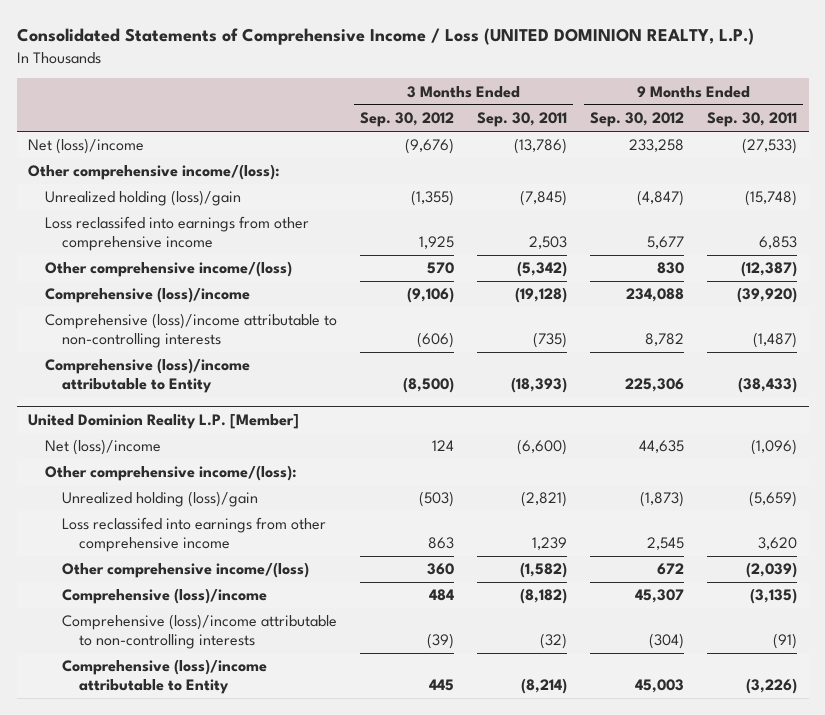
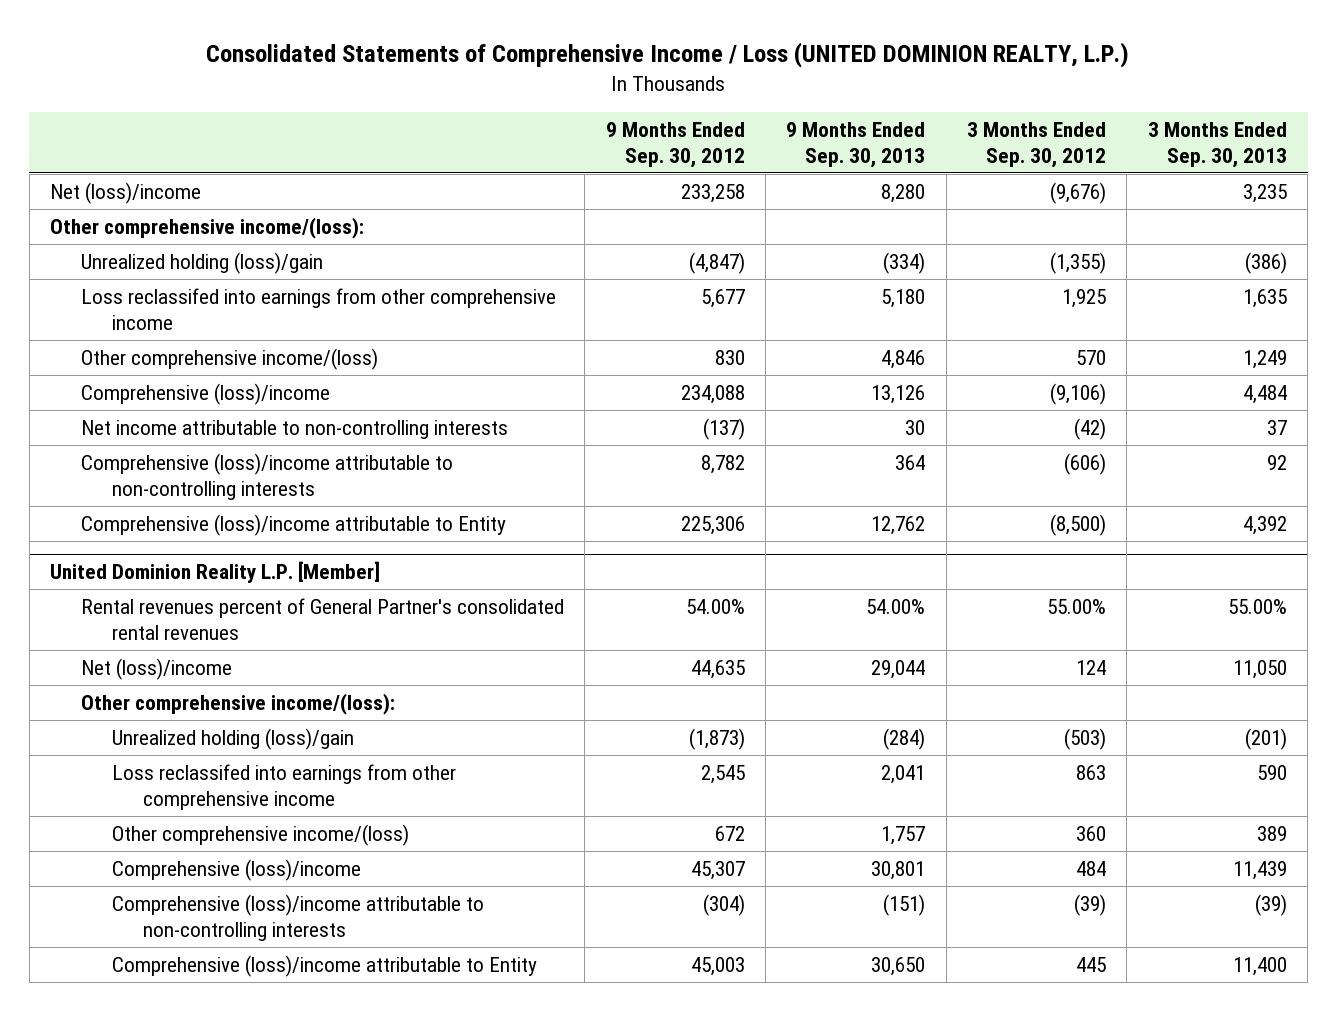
[477,112,568,128] Sep. 30, 2011 -> none
[707,112,798,128] Sep. 30, 2011 -> none
none -> [786,121,926,168] 9 Months Ended Sep. 30, 2013
none -> [1147,121,1287,168] 3 Months Ended Sep. 30, 2013
none -> [80,419,508,439] Net income attributable to non-controlling interests
none -> [80,597,564,641] Rental revenues percent of General Partner's consolidated rental revenues

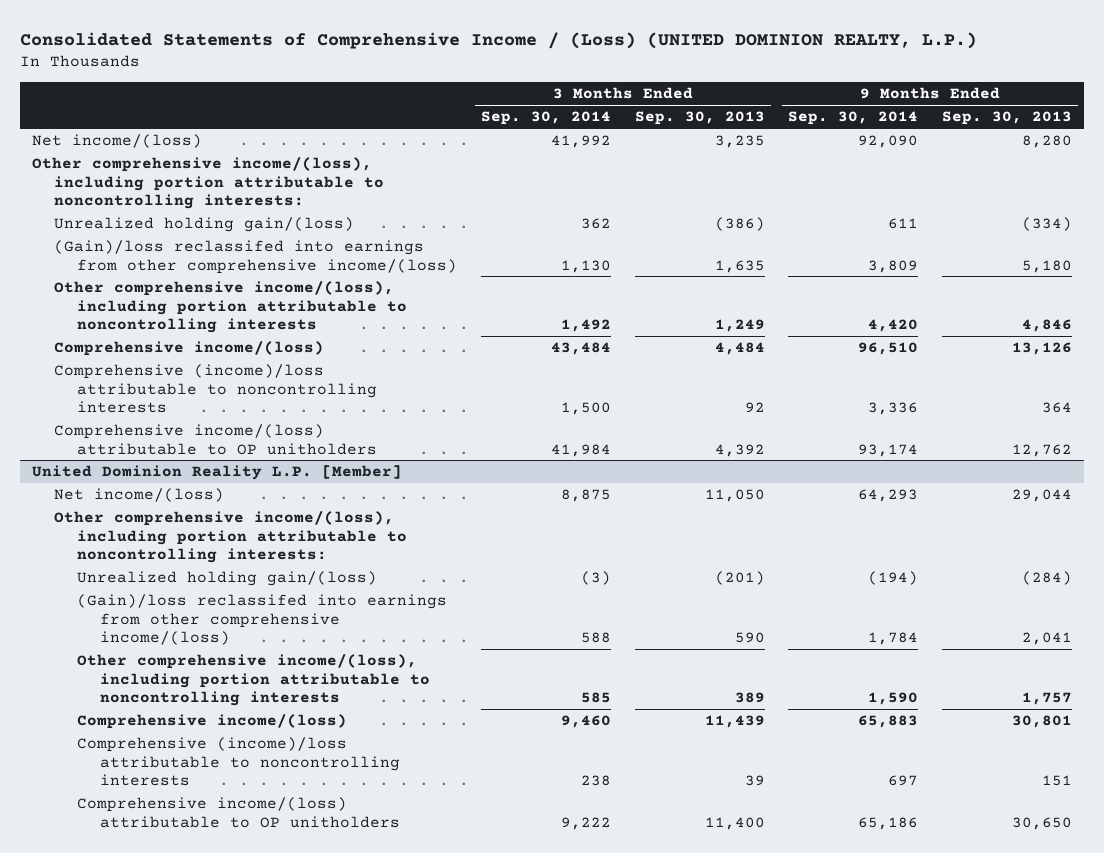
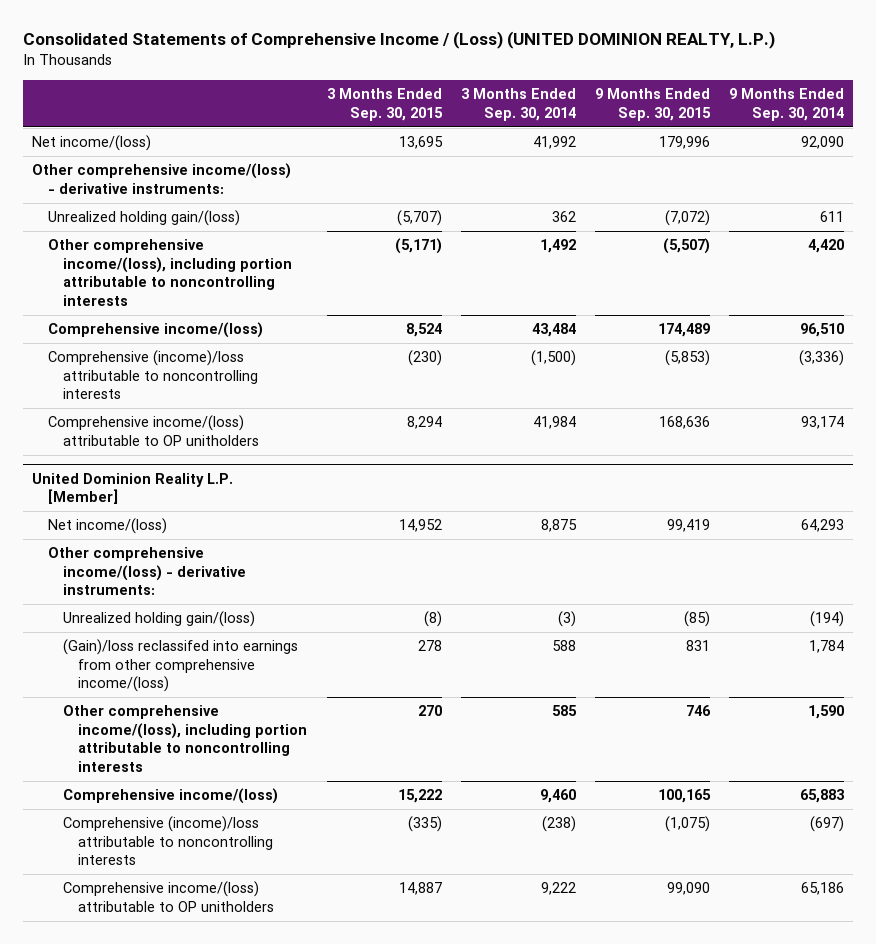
[634,111,765,126] Sep. 30, 2013 -> none
[942,111,1073,126] Sep. 30, 2013 -> none
none -> [326,88,443,121] 3 Months Ended Sep. 30, 2015
none -> [594,88,711,121] 9 Months Ended Sep. 30, 2015
[31,157,385,210] Other comprehensive income/(loss), including portion attributable to noncontrolling interests: -> [32,163,292,194] Other comprehensive income/(loss) - derivative instruments:
[54,240,458,274] (Gain)/loss reclassifed into earnings from other comprehensive income/(loss) -> none
[560,402,611,416] 1,500 -> [530,350,576,367] (1,500)
[868,402,919,416] 3,336 -> [798,350,844,367] (3,336)
[54,511,408,564] Other comprehensive income/(loss), including portion attributable to noncontrolling interests: -> [47,547,247,596] Other comprehensive income/(loss) - derivative instruments:
[580,775,611,787] 238 -> [541,816,576,833] (238)
[888,775,919,787] 697 -> [809,816,844,833] (697)

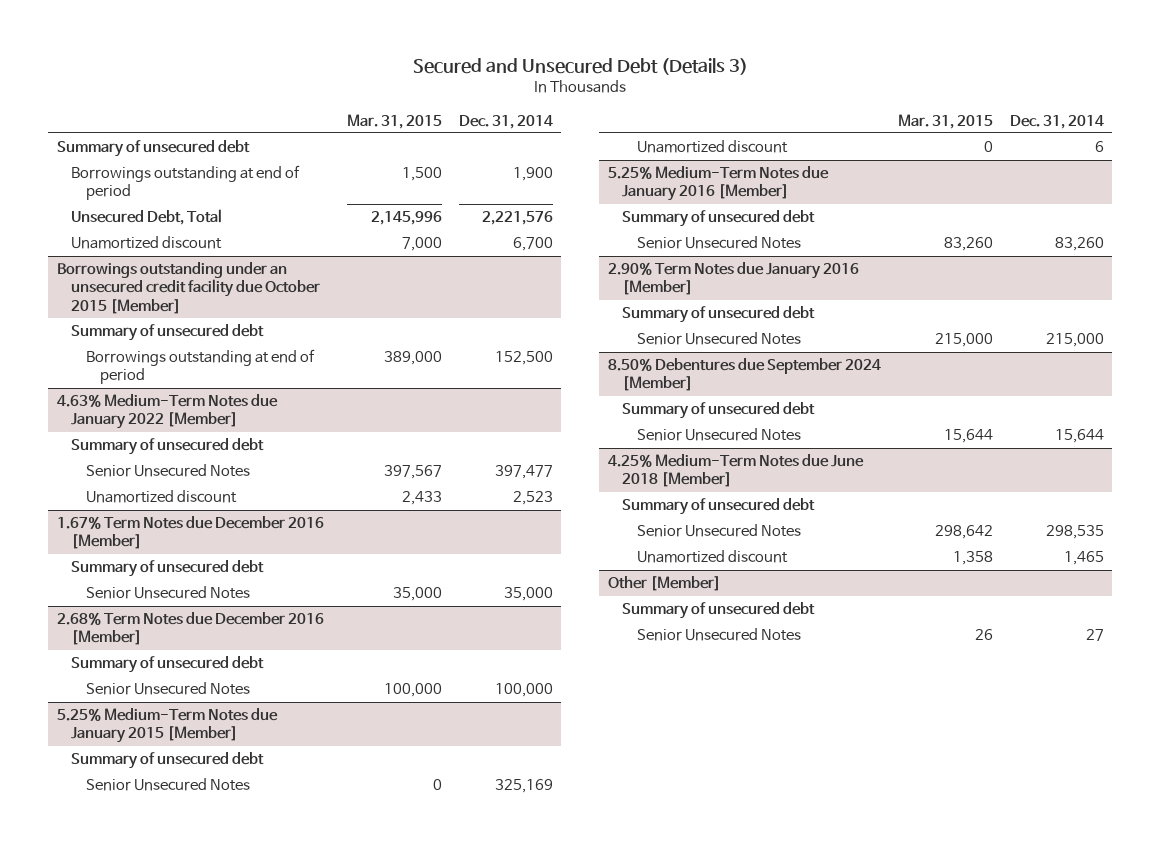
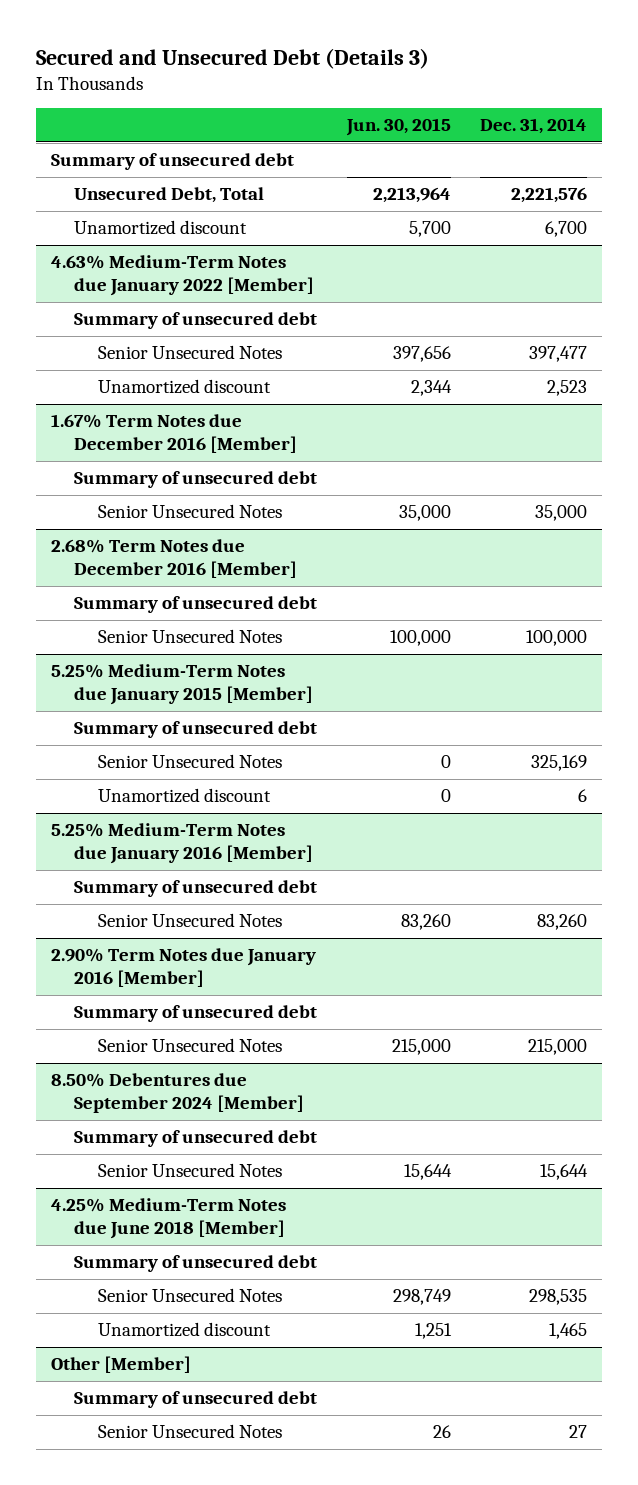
[346,113,442,129] Mar. 31, 2015 -> none
none -> [345,118,451,137] Jun. 30, 2015
[71,165,301,201] Borrowings outstanding at end of period -> none
[56,262,321,314] Borrowings outstanding under an unsecured credit facility due October 2015 [Member] -> none
[71,324,265,342] Summary of unsecured debt -> none
[85,349,315,385] Borrowings outstanding at end of period -> none

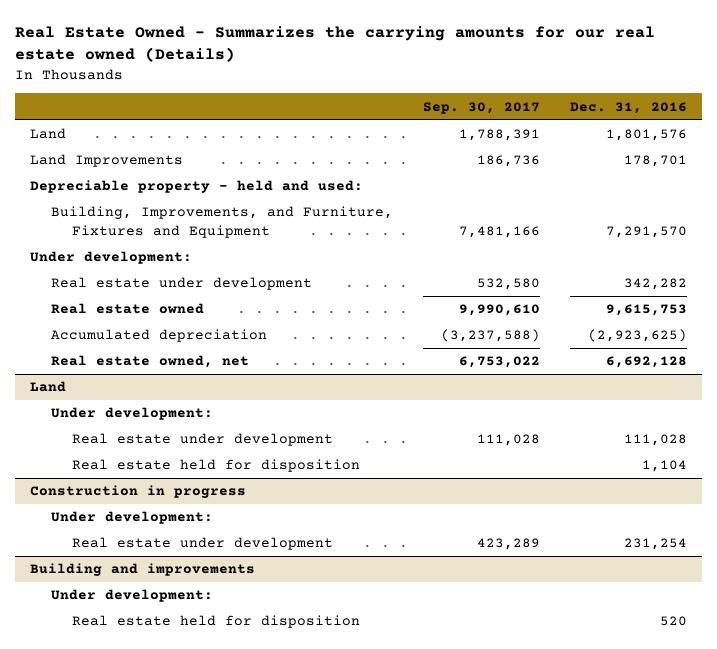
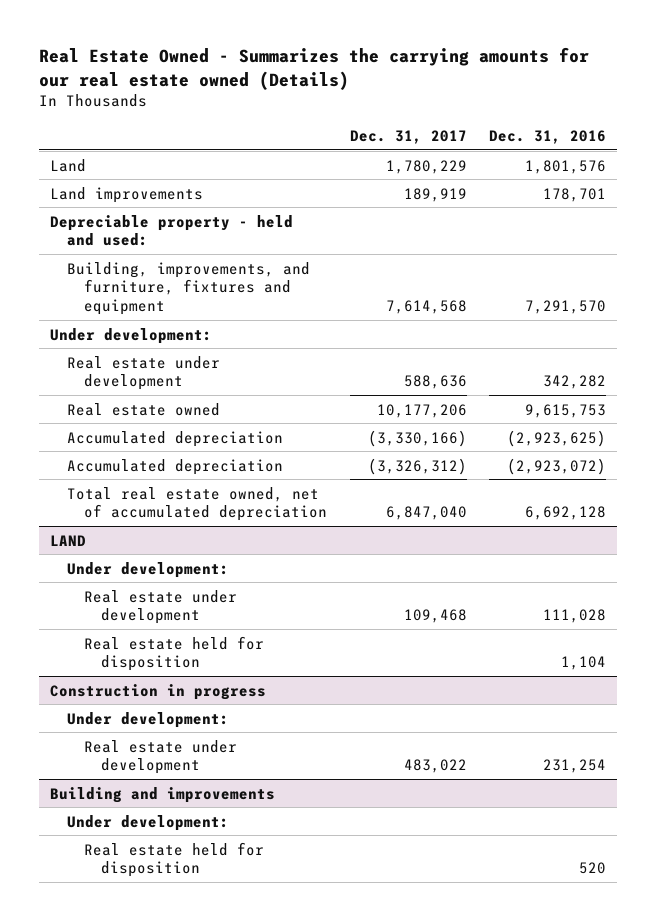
[422,101,540,114] Sep. 30, 2017 -> none
none -> [349,129,467,144] Dec. 31, 2017
[29,154,183,168] Land Improvements -> [50,186,204,203] Land improvements
[50,206,393,238] Building, Improvements, and Furniture, Fixtures and Equipment -> [67,261,311,315] Building, improvements, and furniture, fixtures and equipment
none -> [67,458,284,475] Accumulated depreciation
[50,355,249,369] Real estate owned, net -> [67,486,328,522] Total real estate owned, net of accumulated depreciation
[29,381,66,393] Land -> [50,534,87,546] LAND

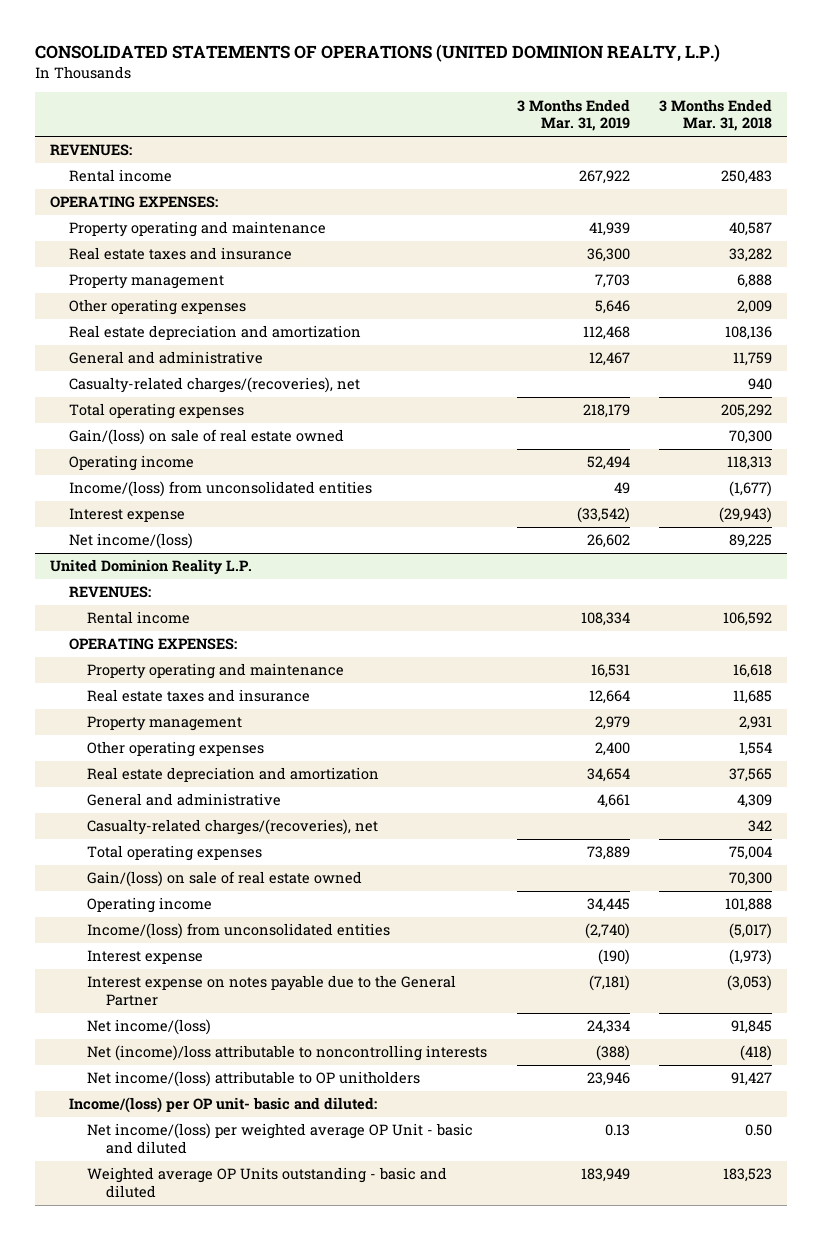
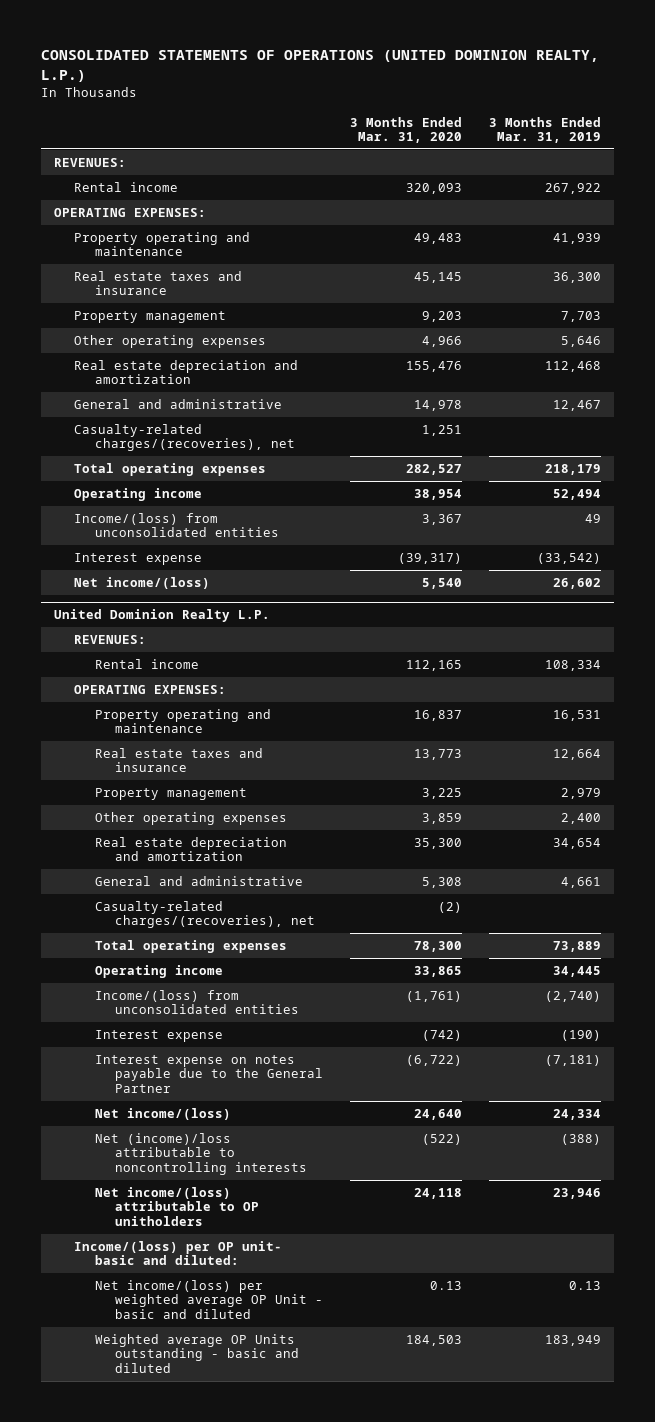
[659,98,773,132] 3 Months Ended Mar. 31, 2018 -> none
none -> [349,116,462,144] 3 Months Ended Mar. 31, 2020
[68,429,344,446] Gain/(loss) on sale of real estate owned -> none
[50,559,253,576] United Dominion Reality L.P. -> [54,609,271,623] United Dominion Realty L.P.
[87,871,363,888] Gain/(loss) on sale of real estate owned -> none

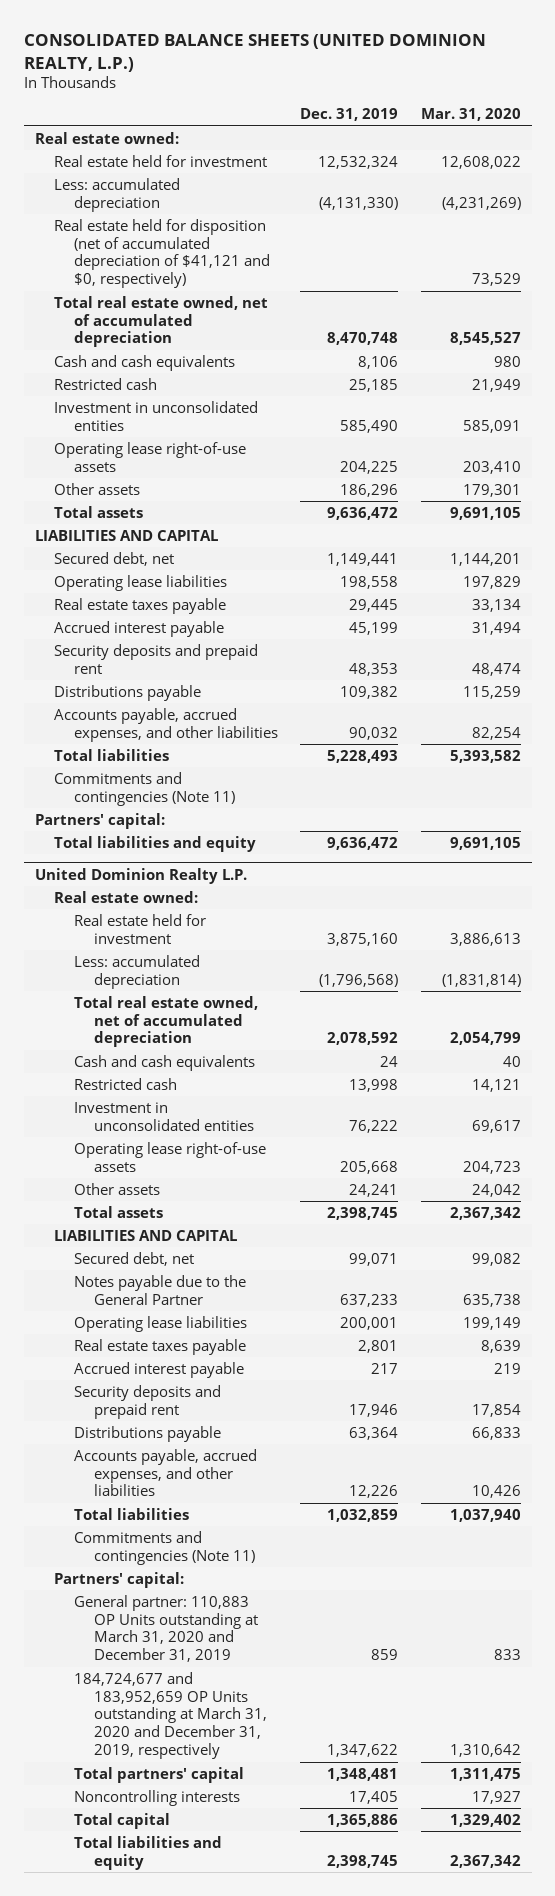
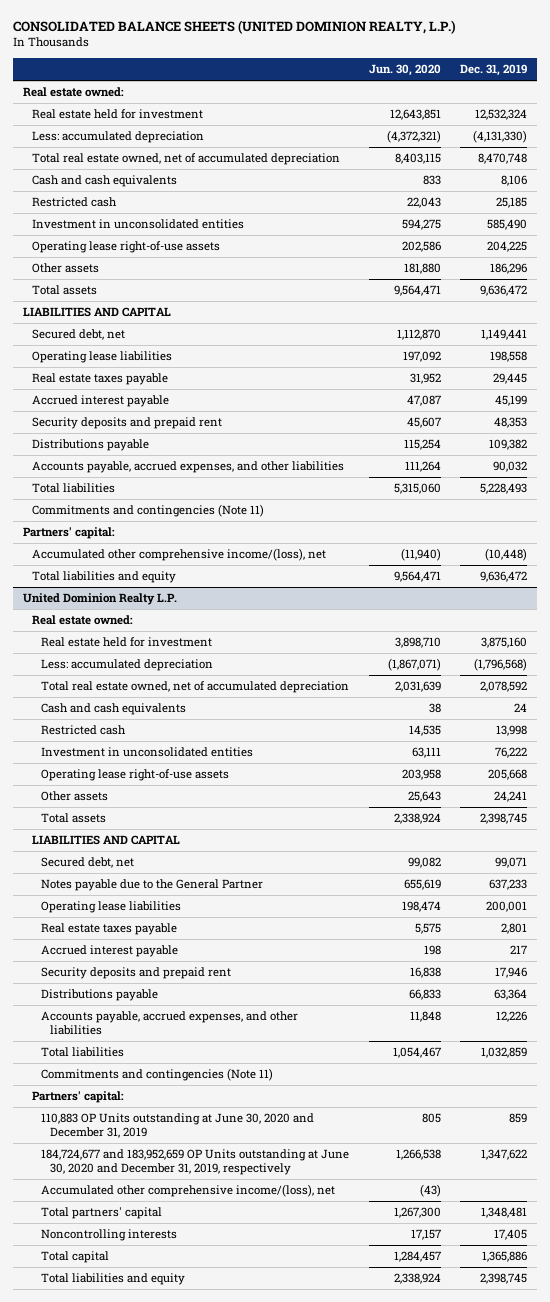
[420,108,521,122] Mar. 31, 2020 -> none
none -> [368,64,441,77] Jun. 30, 2020
[54,218,271,289] Real estate held for disposition (net of accumulated depreciation of $41,121 and $0, respectively) -> none
none -> [32,548,327,562] Accumulated other comprehensive income/(loss), net
[74,1594,258,1663] General partner: 110,883 OP Units outstanding at March 31, 2020 and December 31, 2019 -> [41,1113,315,1139] 110,883 OP Units outstanding at June 30, 2020 and December 31, 2019
[74,1671,267,1760] 184,724,677 and 183,952,659 OP Units outstanding at March 31, 2020 and December 31, 2019, respectively -> [41,1149,350,1176] 184,724,677 and 183,952,659 OP Units outstanding at June 30, 2020 and December 31, 2019, respectively
none -> [41,1184,336,1198] Accumulated other comprehensive income/(loss), net

